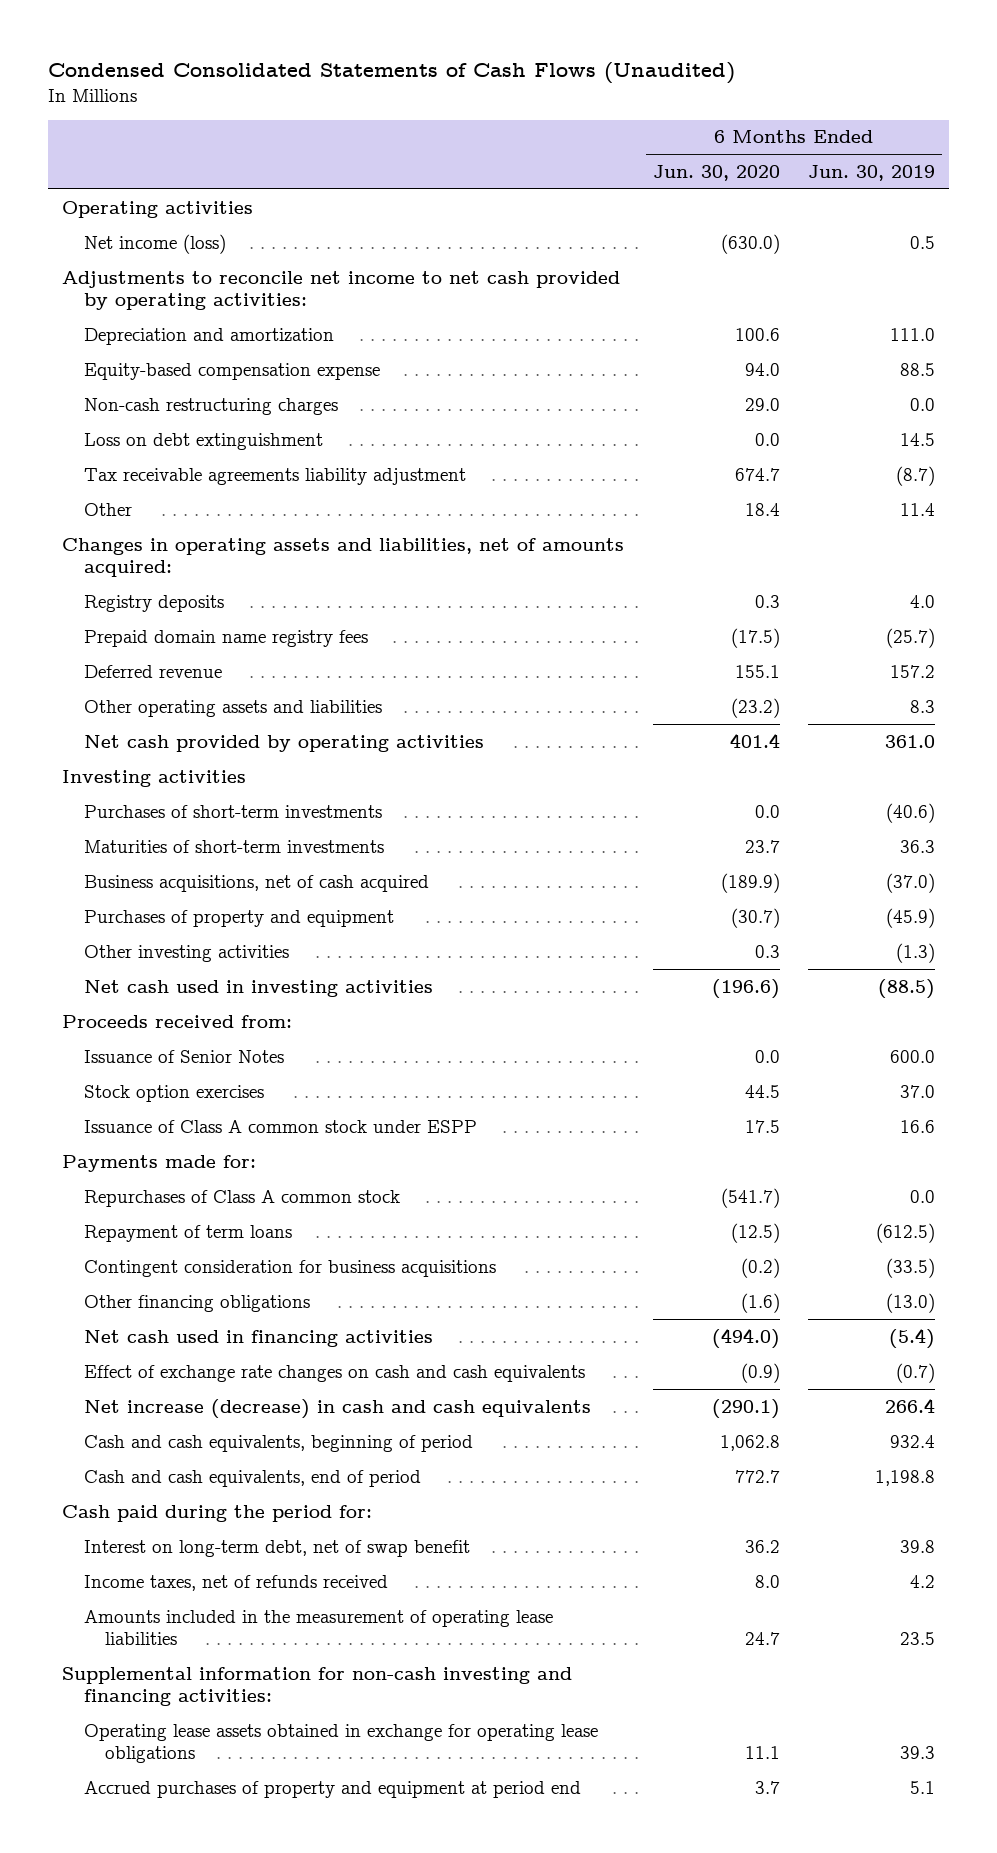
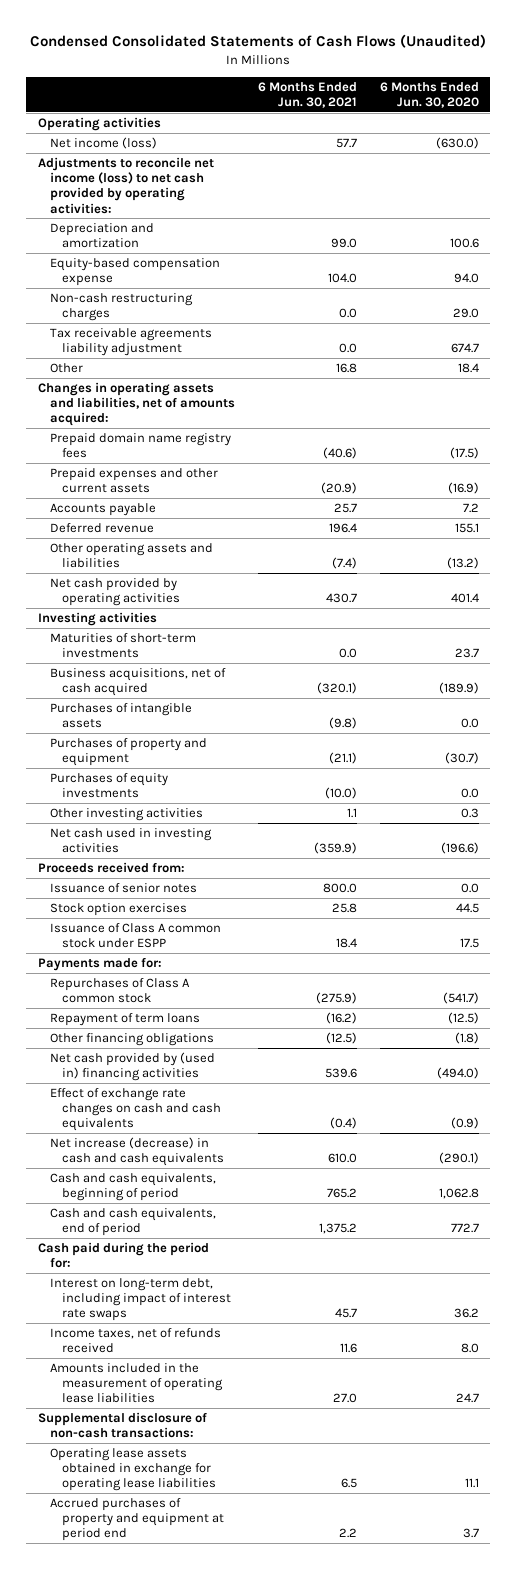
[807,164,935,181] Jun. 30, 2019 -> none
none -> [258,81,358,108] 6 Months Ended Jun. 30, 2021
[62,270,621,310] Adjustments to reconcile net income to net cash provided by operating activities: -> [37,156,214,214] Adjustments to reconcile net income (loss) to net cash provided by operating activities:
[83,432,323,450] Loss on debt extinguishment -> none
[83,594,224,612] Registry deposits -> none
none -> [50,467,219,494] Prepaid expenses and other current assets
none -> [50,502,157,516] Accounts payable
[730,697,780,718] (23.2) -> [447,557,480,570] (13.2)
[83,804,382,818] Purchases of short-term investments -> none
none -> [50,702,193,729] Purchases of intangible assets
none -> [50,772,169,799] Purchases of equity investments
[83,1049,284,1063] Issuance of Senior Notes -> [50,882,198,893] Issuance of senior notes
[83,1259,496,1277] Contingent consideration for business acquisitions -> none
[740,1292,780,1313] (1.6) -> [455,1031,480,1044] (1.8)
[83,1329,433,1347] Net cash used in financing activities -> [50,1051,216,1082] Net cash provided by (used in) financing activities
[83,1539,470,1557] Interest on long-term debt, net of swap benefit -> [50,1277,232,1322] Interest on long-term debt, including impact of interest rate swaps
[62,1666,573,1706] Supplemental information for non-cash investing and financing activities: -> none
none -> [37,1411,207,1439] Supplemental disclosure of non-cash transactions:
[83,1723,598,1763] Operating lease assets obtained in exchange for operating lease obligations -> [50,1447,217,1492] Operating lease assets obtained in exchange for operating lease liabilities

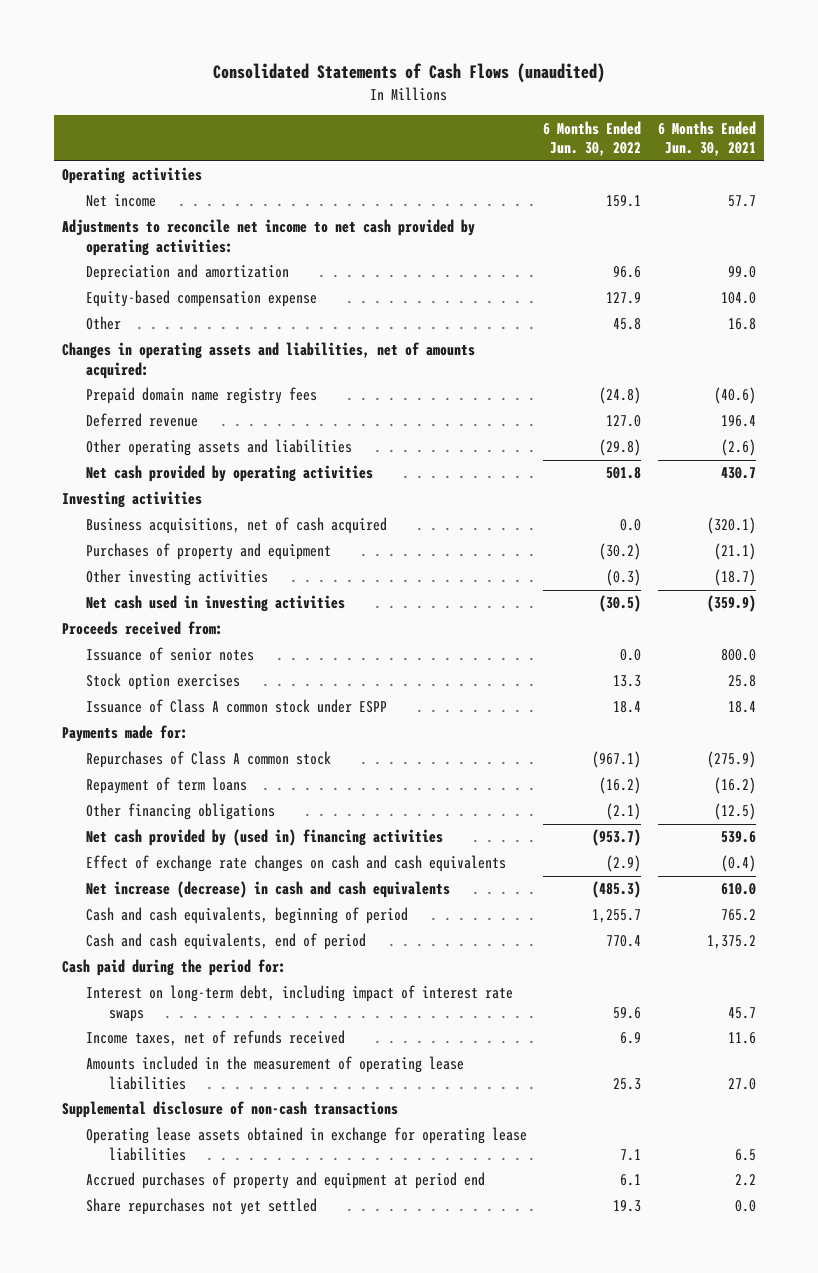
[30,34,487,49] Condensed Consolidated Statements of Cash Flows (Unaudited) -> [213,63,606,84] Consolidated Statements of Cash Flows (unaudited)
[380,81,480,108] 6 Months Ended Jun. 30, 2020 -> none
none -> [543,120,642,157] 6 Months Ended Jun. 30, 2022
[50,136,158,149] Net income (loss) -> [85,194,156,208] Net income
[37,156,214,214] Adjustments to reconcile net income (loss) to net cash provided by operating activities: -> [62,219,476,256] Adjustments to reconcile net income to net cash provided by operating activities:
[50,292,194,322] Non-cash restructuring charges -> none
[50,327,213,357] Tax receivable agreements liability adjustment -> none
[50,467,219,494] Prepaid expenses and other current assets -> none
[50,502,157,516] Accounts payable -> none
[332,557,358,570] (7.4) -> [720,439,756,457] (2.6)
[50,632,197,659] Maturities of short-term investments -> none
[50,702,193,729] Purchases of intangible assets -> none
[50,772,169,799] Purchases of equity investments -> none
[347,807,358,818] 1.1 -> [713,569,756,587] (18.7)
[37,1411,207,1439] Supplemental disclosure of non-cash transactions: -> [62,1101,399,1119] Supplemental disclosure of non-cash transactions
none -> [85,1198,317,1216] Share repurchases not yet settled

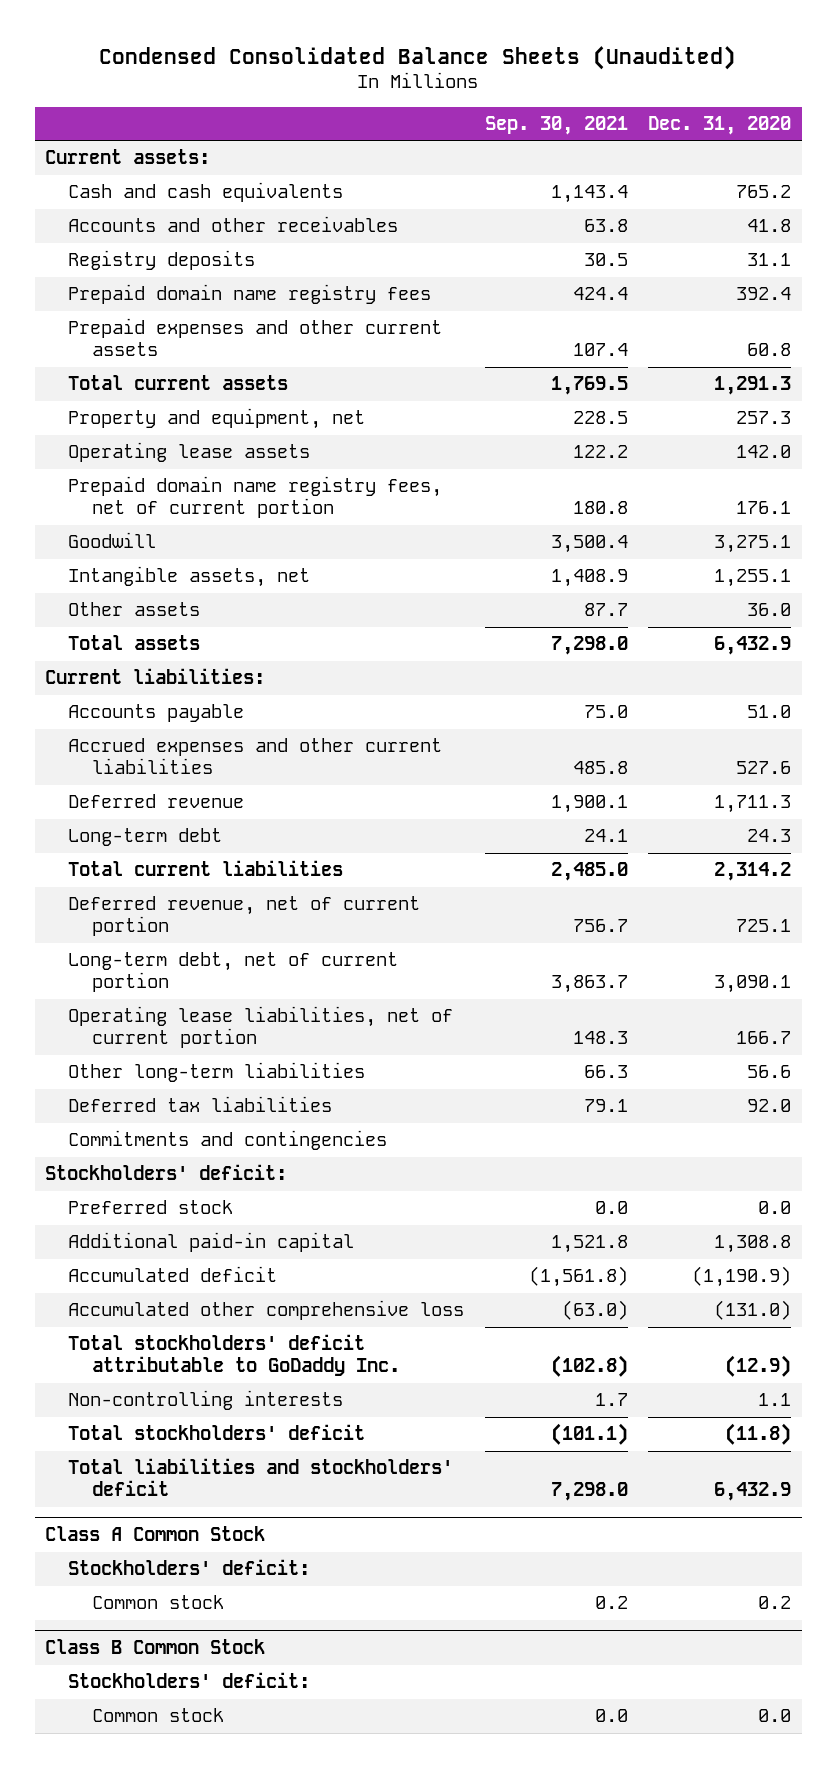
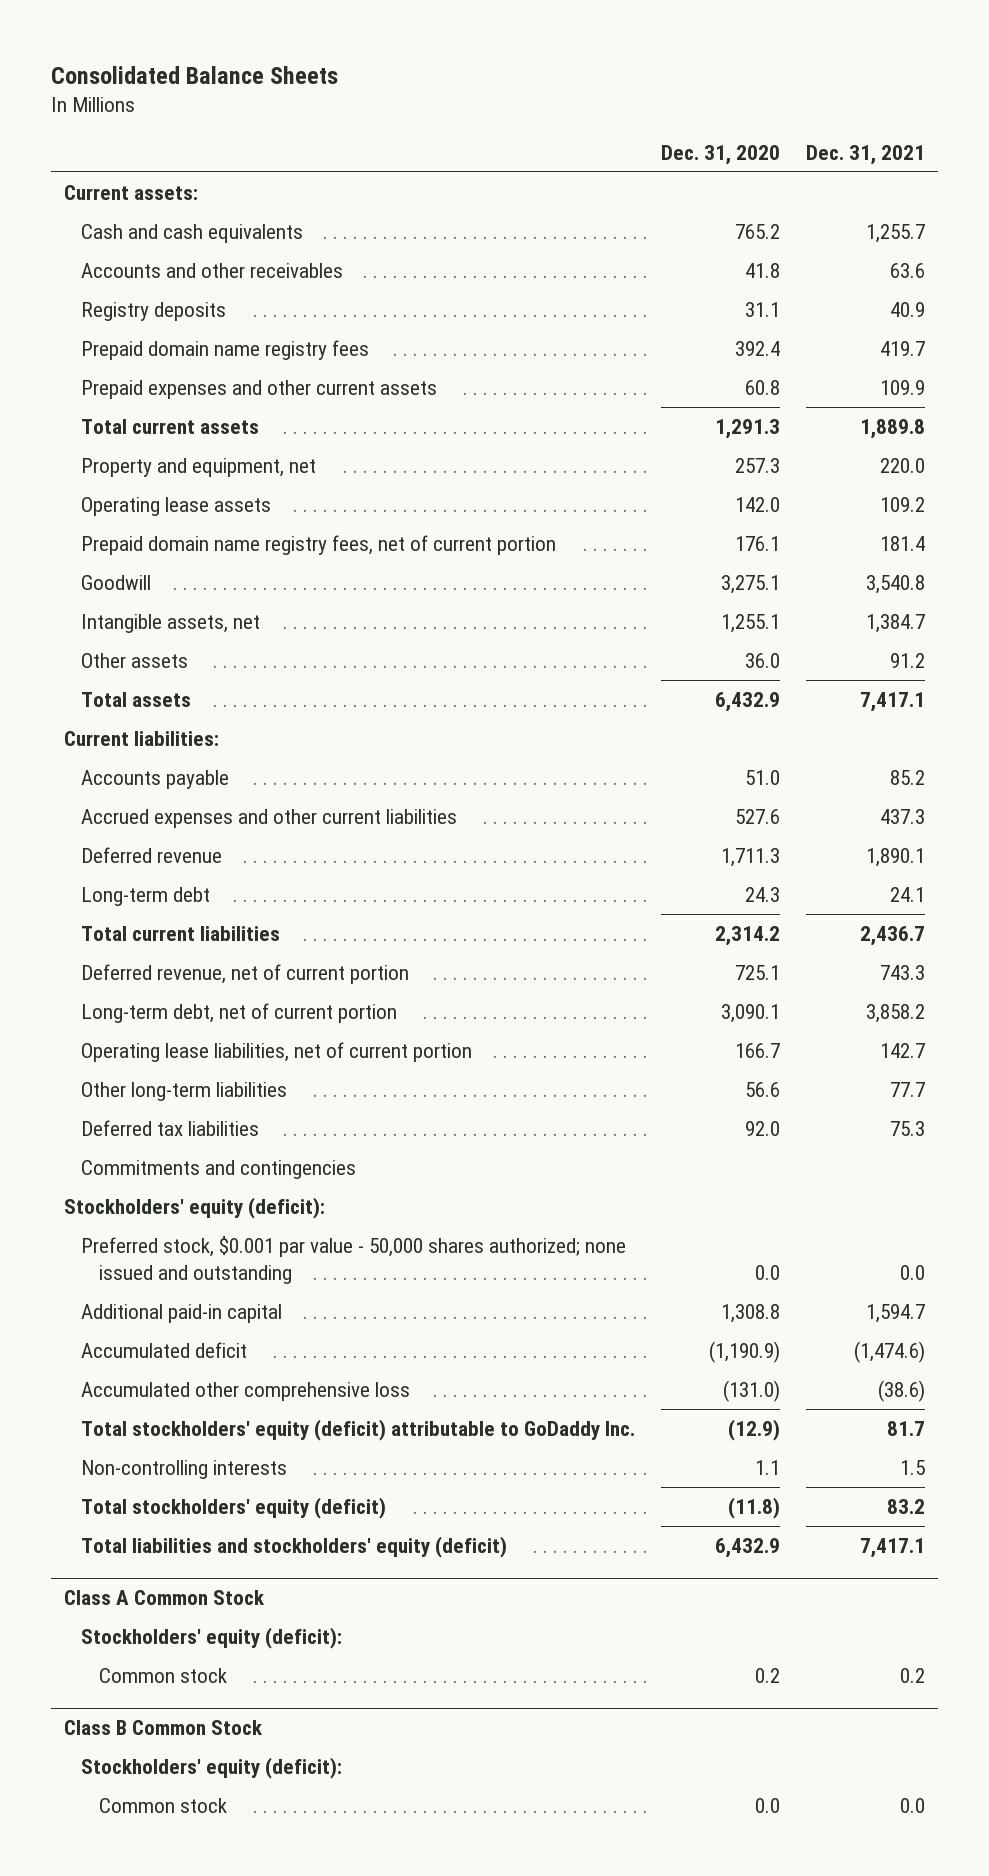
[99,45,737,70] Condensed Consolidated Balance Sheets (Unaudited) -> [51,65,339,84] Consolidated Balance Sheets
[484,115,628,135] Sep. 30, 2021 -> none
none -> [806,145,926,166] Dec. 31, 2021
[45,1164,288,1181] Stockholders' deficit: -> [64,1196,326,1219] Stockholders' equity (deficit):
[68,1200,234,1215] Preferred stock -> [81,1235,627,1285] Preferred stock, $0.001 par value - 50,000 shares authorized; none issued and outstanding
[68,1334,400,1377] Total stockholders' deficit attributable to GoDaddy Inc. -> [81,1418,636,1441] Total stockholders' equity (deficit) attributable to GoDaddy Inc.
[68,1424,366,1441] Total stockholders' deficit -> [81,1496,387,1519] Total stockholders' equity (deficit)
[68,1458,454,1497] Total liabilities and stockholders' deficit -> [81,1535,508,1558] Total liabilities and stockholders' equity (deficit)
[68,1559,311,1576] Stockholders' deficit: -> [81,1626,343,1649] Stockholders' equity (deficit):
[68,1672,311,1689] Stockholders' deficit: -> [81,1756,343,1779] Stockholders' equity (deficit):

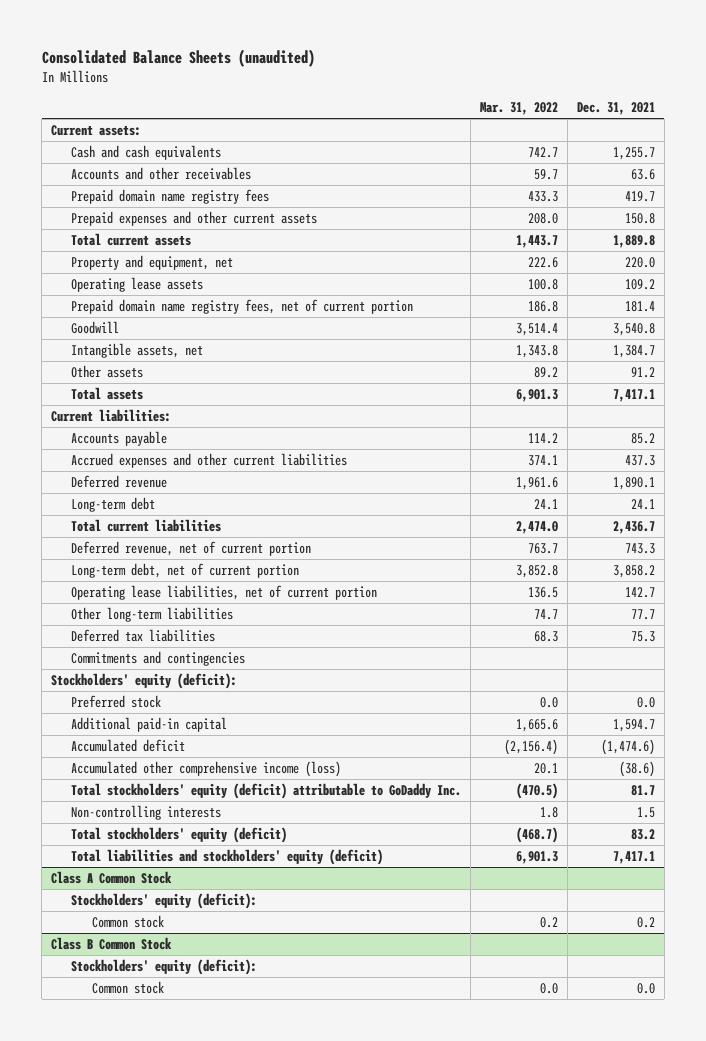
[51,65,339,84] Consolidated Balance Sheets -> [41,49,315,68] Consolidated Balance Sheets (unaudited)
[661,145,781,166] Dec. 31, 2020 -> none
none -> [480,101,559,115] Mar. 31, 2022
[81,301,227,321] Registry deposits -> none
[880,379,926,395] 109.9 -> [624,212,655,224] 150.8
[81,1235,627,1285] Preferred stock, $0.001 par value - 50,000 shares authorized; none issued and outstanding -> [71,694,162,708] Preferred stock
[81,1381,411,1401] Accumulated other comprehensive loss -> [71,760,342,777] Accumulated other comprehensive income (loss)

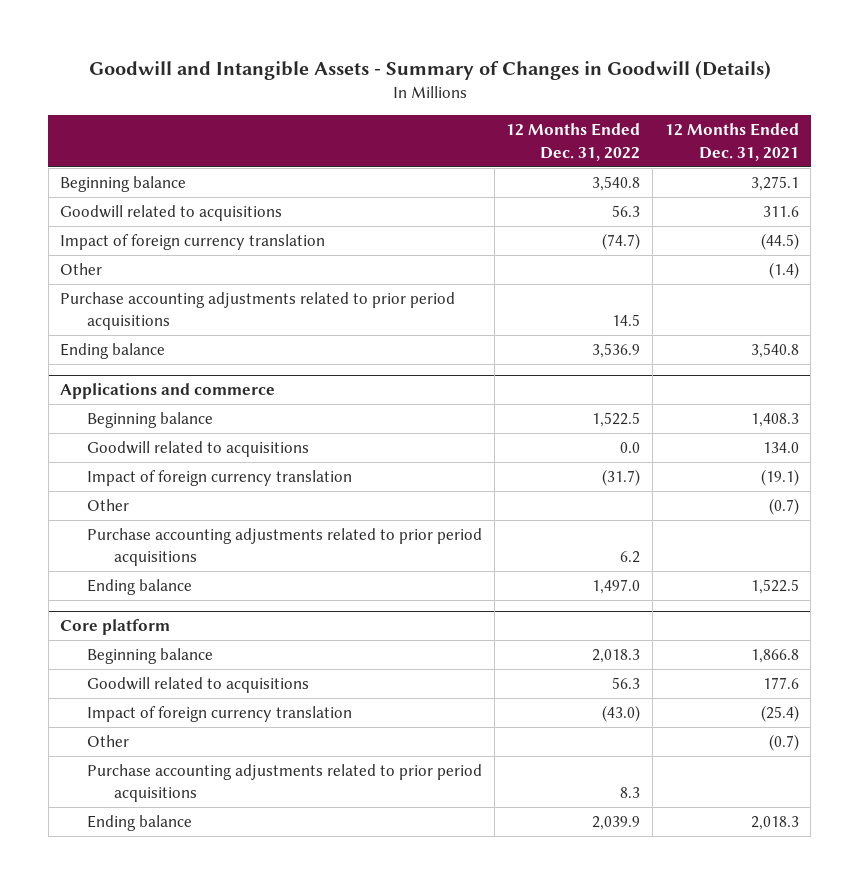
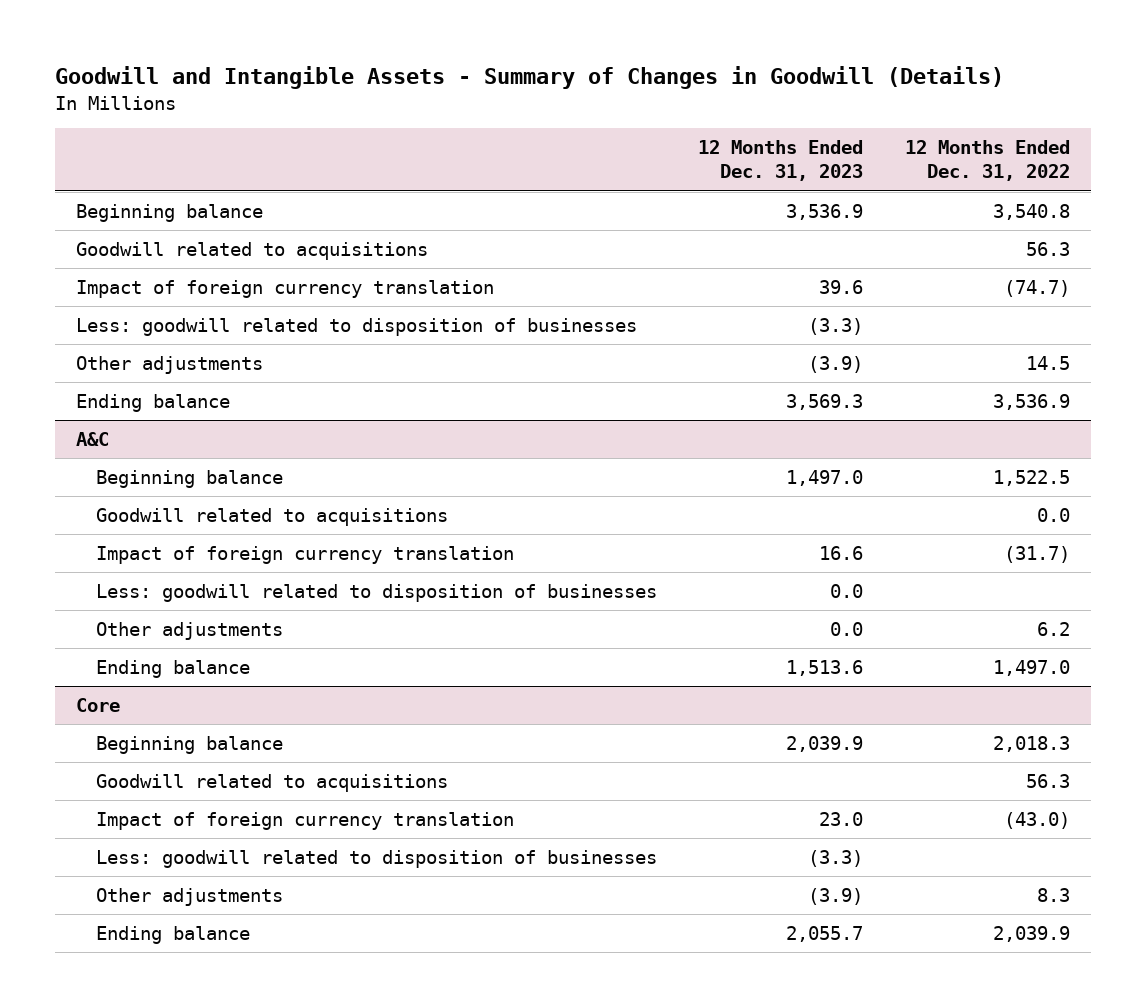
[664,123,799,161] 12 Months Ended Dec. 31, 2021 -> none
none -> [698,140,864,182] 12 Months Ended Dec. 31, 2023
[60,262,103,275] Other -> none
none -> [76,317,638,336] Less: goodwill related to disposition of businesses
[60,291,456,331] Purchase accounting adjustments related to prior period acquisitions -> [76,355,264,374] Other adjustments
[60,383,276,400] Applications and commerce -> [76,431,110,446] A&C
[87,498,130,511] Other -> none
none -> [95,583,657,602] Less: goodwill related to disposition of businesses
[87,527,483,567] Purchase accounting adjustments related to prior period acquisitions -> [95,621,283,640] Other adjustments
[60,619,171,636] Core platform -> [76,697,121,712] Core
[87,734,130,747] Other -> none
none -> [95,849,657,868] Less: goodwill related to disposition of businesses
[87,763,483,803] Purchase accounting adjustments related to prior period acquisitions -> [95,887,283,906] Other adjustments

